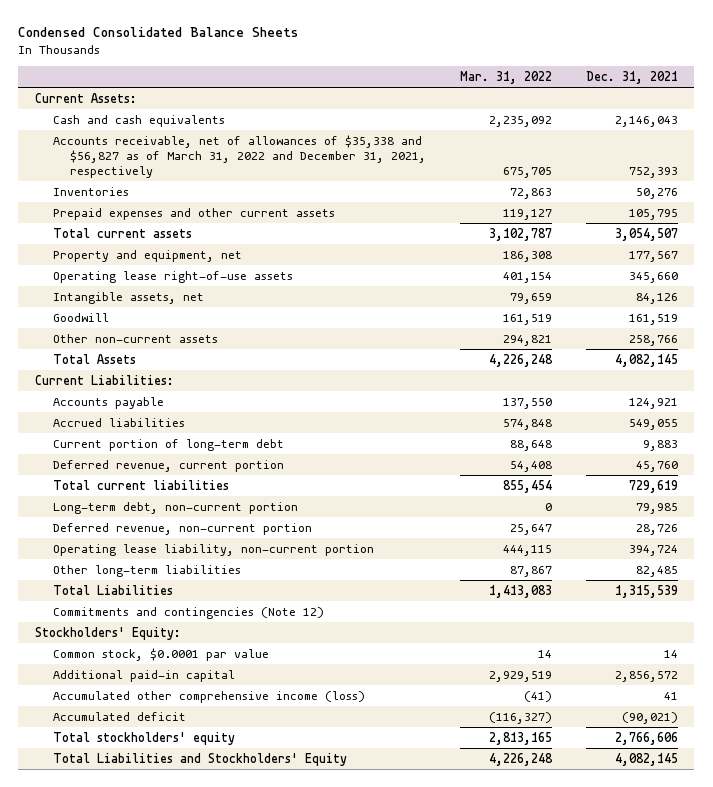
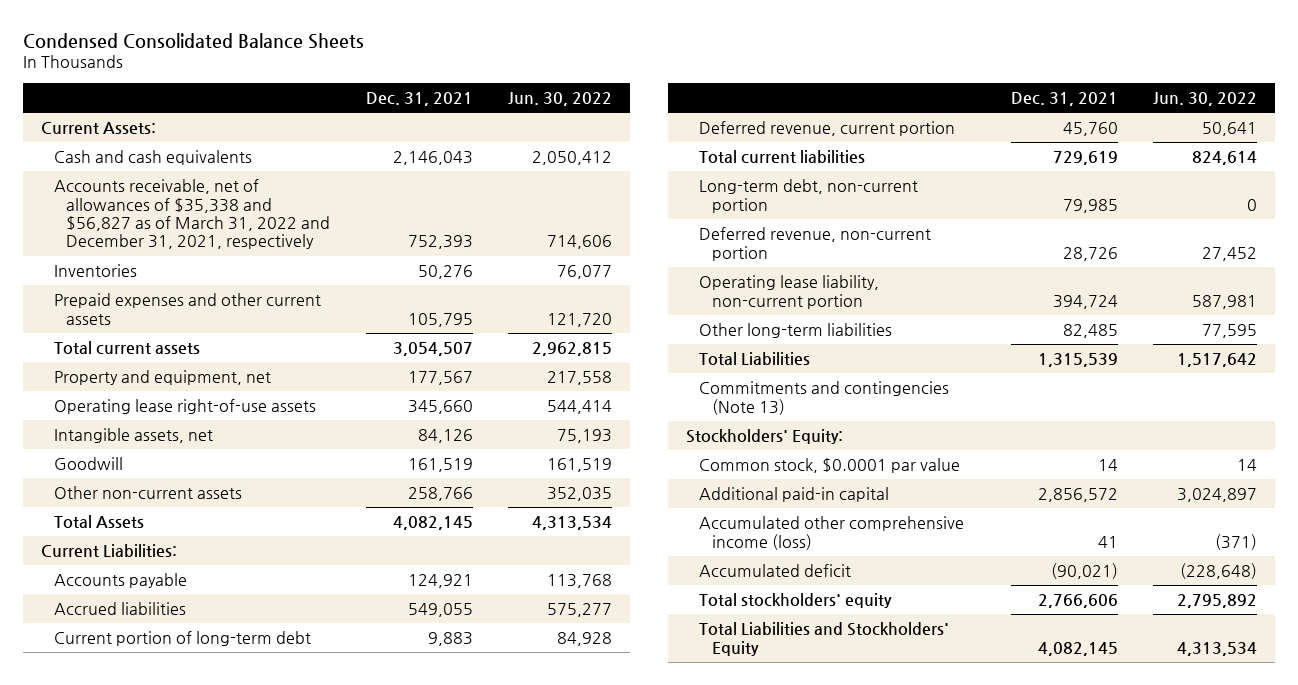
[460,70,553,84] Mar. 31, 2022 -> none
none -> [508,91,613,106] Jun. 30, 2022
[52,606,324,619] Commitments and contingencies (Note 12) -> [698,381,949,415] Commitments and contingencies (Note 13)

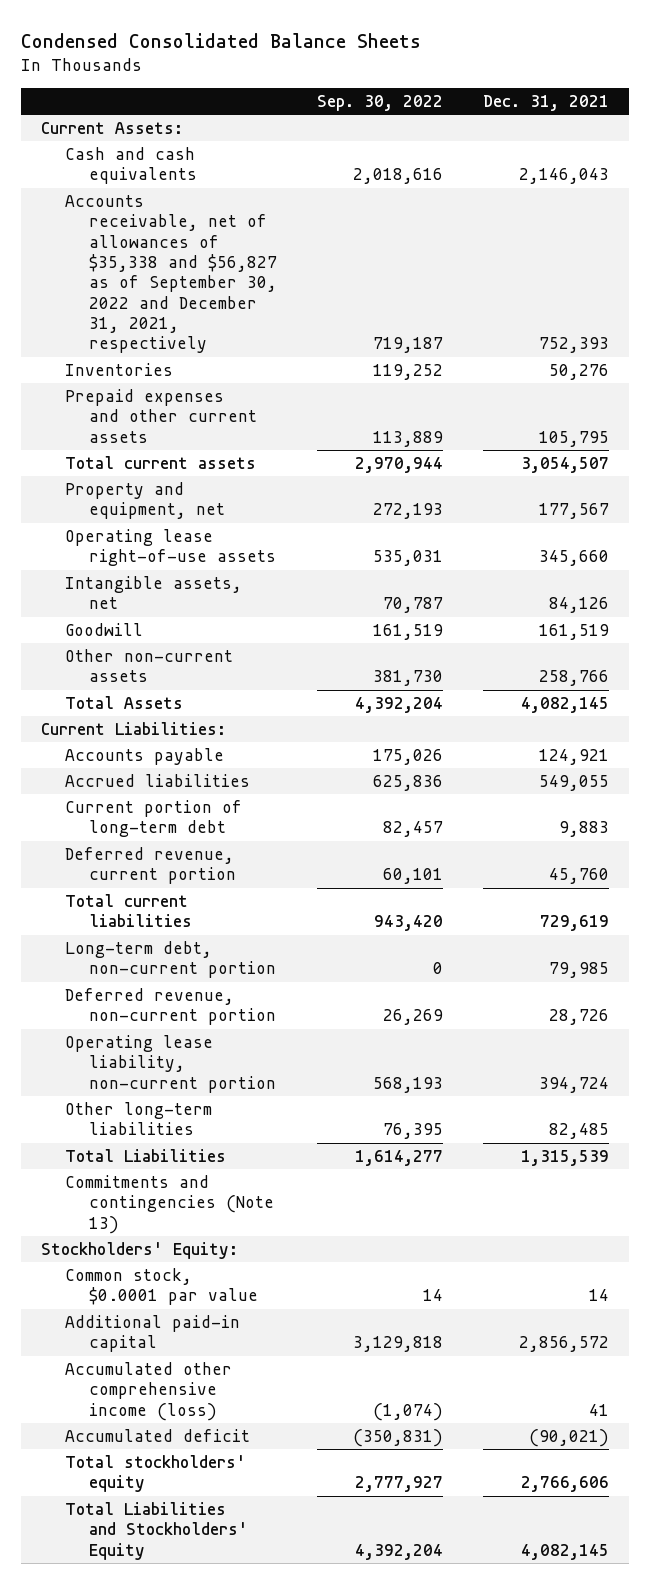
[508,91,613,106] Jun. 30, 2022 -> none
none -> [316,95,443,112] Sep. 30, 2022
[53,179,331,250] Accounts receivable, net of allowances of $35,338 and $56,827 as of March 31, 2022 and December 31, 2021, respectively -> [64,195,277,354] Accounts receivable, net of allowances of $35,338 and $56,827 as of September 30, 2022 and December 31, 2021, respectively

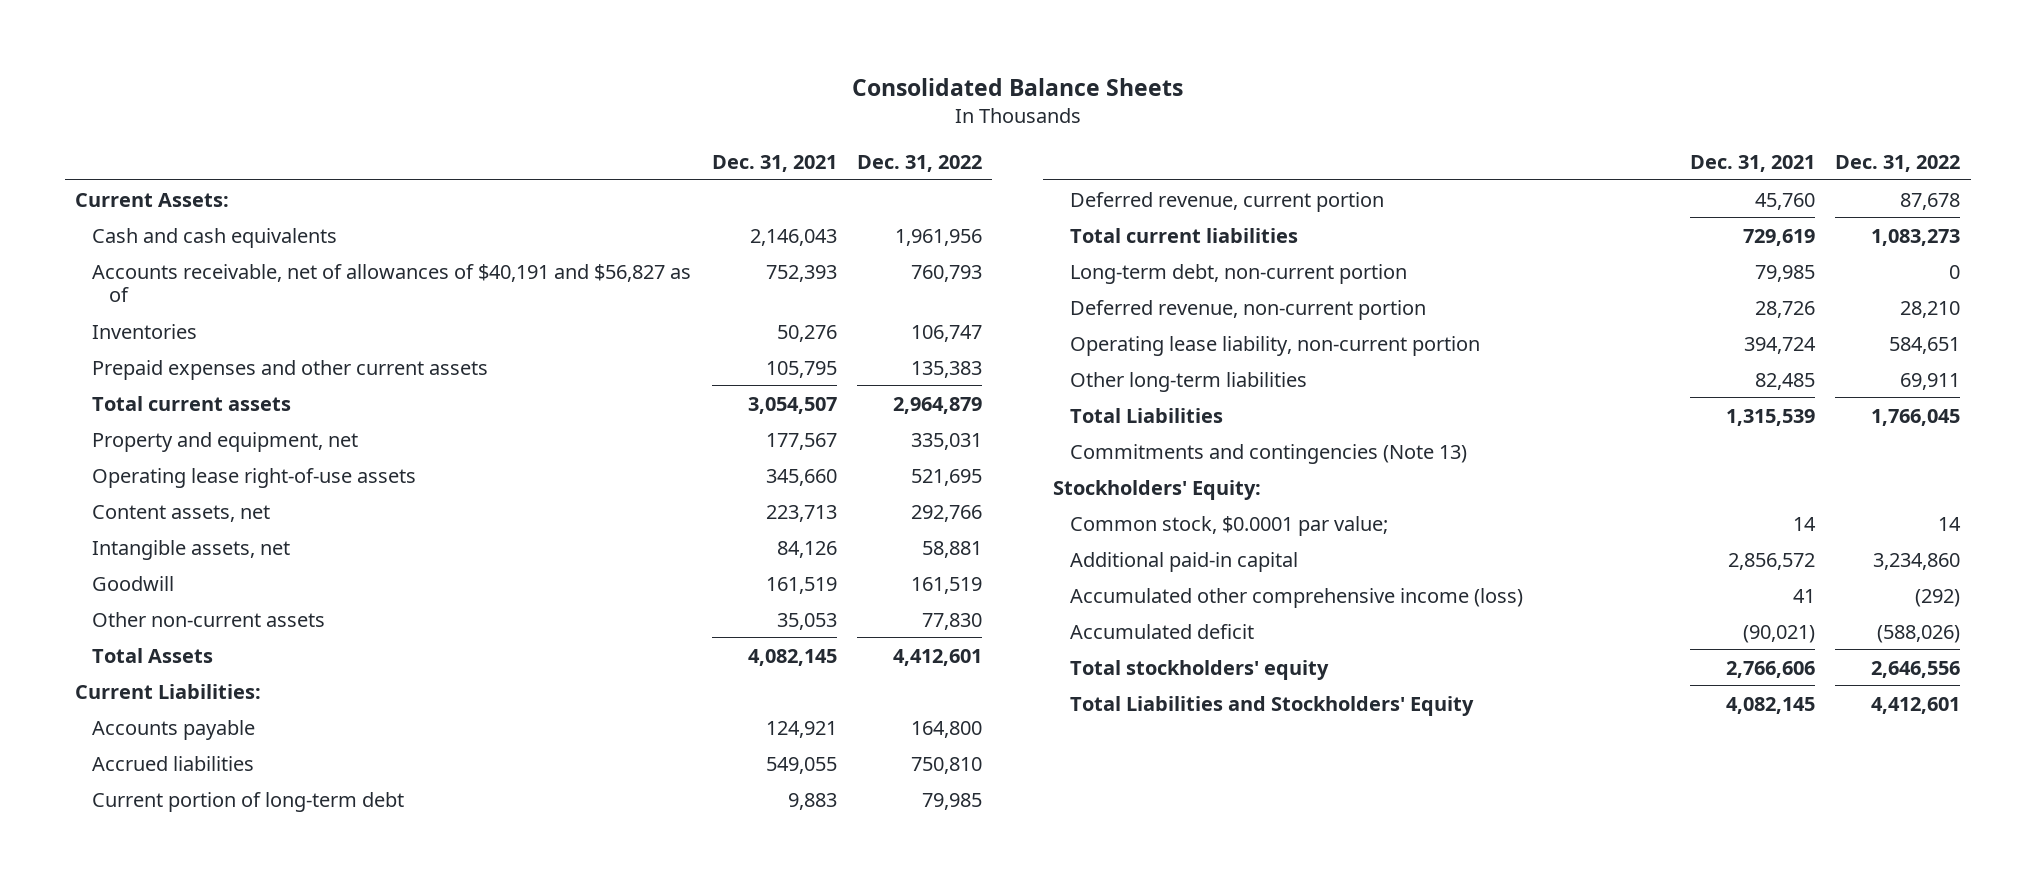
[20,32,421,48] Condensed Consolidated Balance Sheets -> [851,78,1183,97] Consolidated Balance Sheets
[316,95,443,112] Sep. 30, 2022 -> none
none -> [857,155,983,173] Dec. 31, 2022
[64,195,277,354] Accounts receivable, net of allowances of $35,338 and $56,827 as of September 30, 2022 and December 31, 2021, respectively -> [92,263,692,303] Accounts receivable, net of allowances of $40,191 and $56,827 as of
none -> [92,504,271,522] Content assets, net
[538,670,609,687] 258,766 -> [776,612,837,630] 35,053
[64,1268,258,1306] Common stock, $0.0001 par value -> [1070,515,1389,536] Common stock, $0.0001 par value;

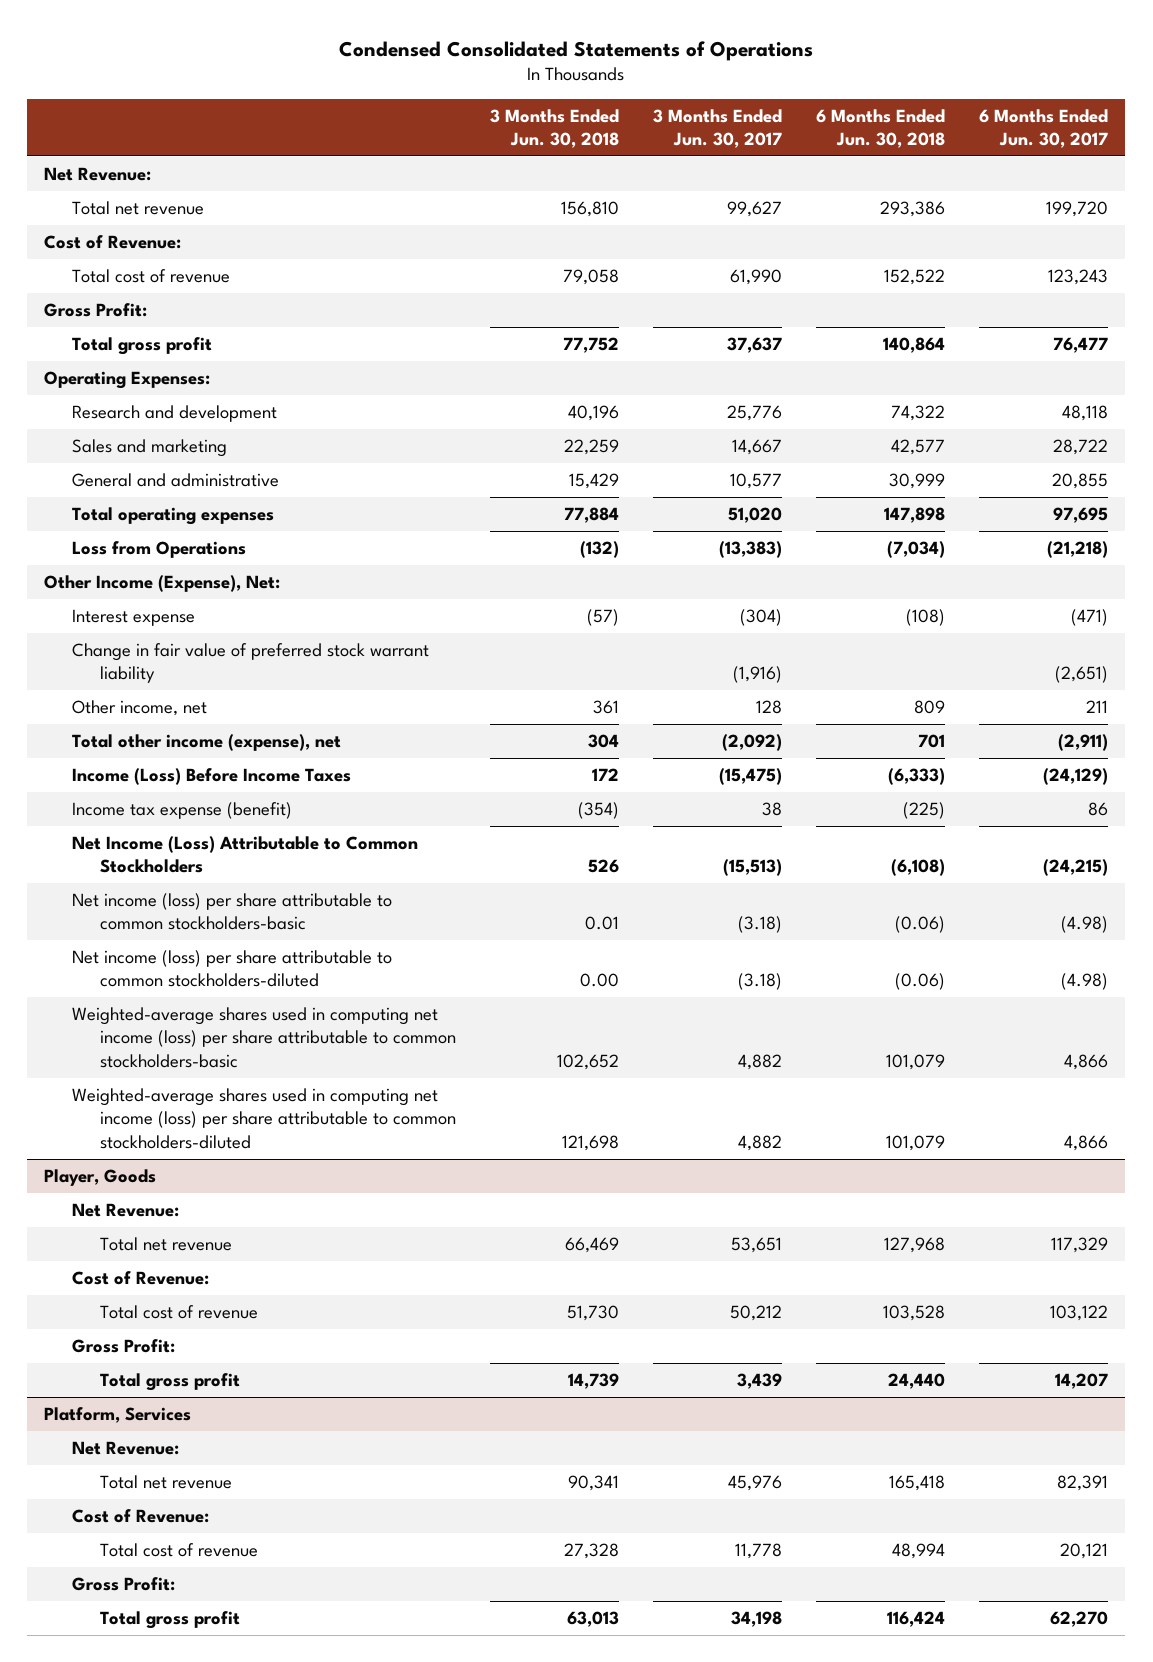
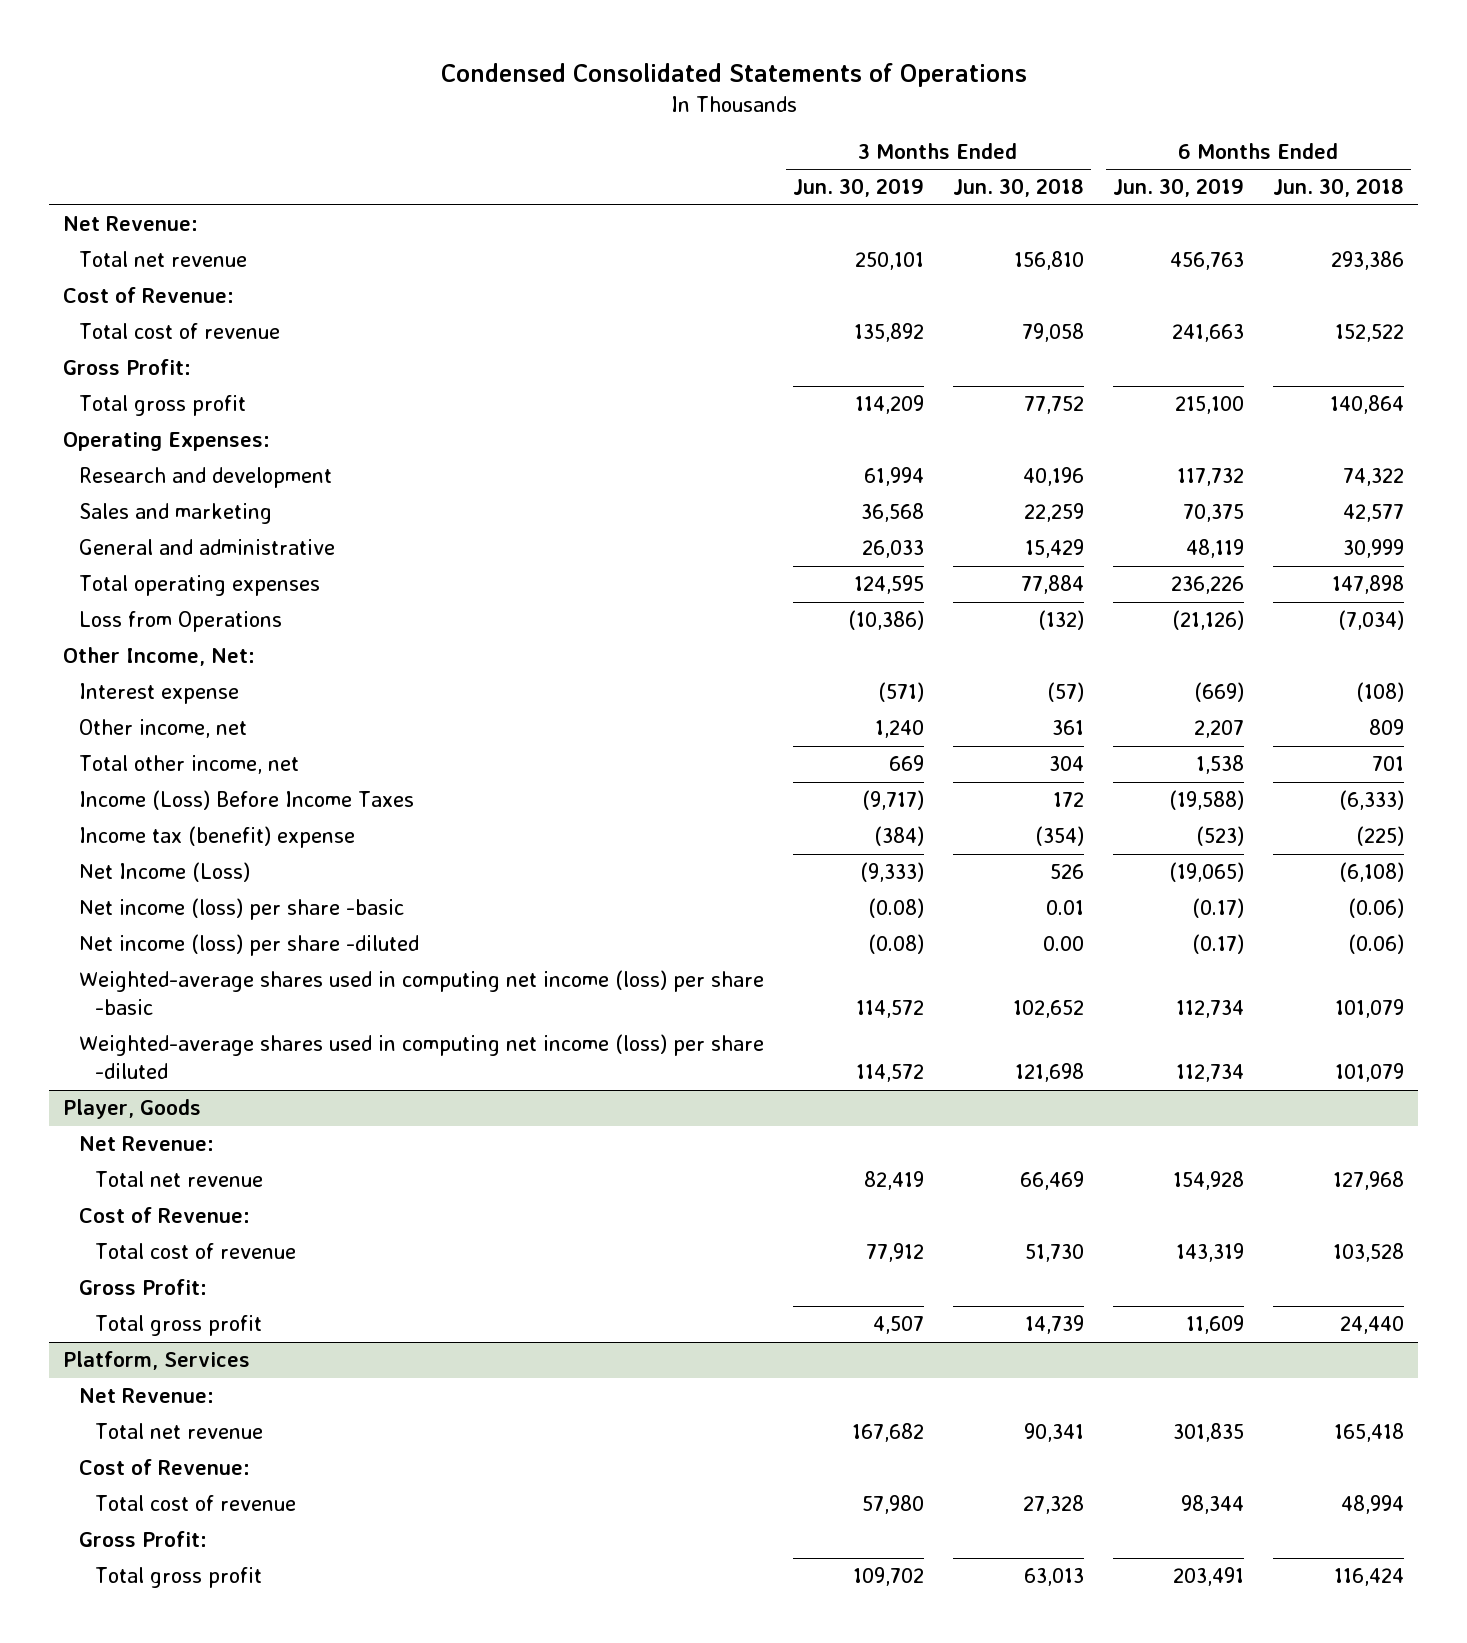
[652,108,782,149] 3 Months Ended Jun. 30, 2017 -> none
[979,108,1109,149] 6 Months Ended Jun. 30, 2017 -> none
none -> [792,178,924,198] Jun. 30, 2019
none -> [1112,178,1244,198] Jun. 30, 2019
[44,574,281,592] Other Income (Expense), Net: -> [63,647,256,667] Other Income, Net:
[72,642,430,684] Change in fair value of preferred stock warrant liability -> none
[72,733,342,751] Total other income (expense), net -> [79,755,300,775] Total other income, net
[72,801,293,819] Income tax expense (benefit) -> [79,826,356,849] Income tax (benefit) expense
[72,835,419,874] Net Income (Loss) Attributable to Common Stockholders -> [79,862,251,883] Net Income (Loss)
[72,892,393,931] Net income (loss) per share attributable to common stockholders-basic -> [79,898,405,921] Net income (loss) per share -basic
[72,949,393,988] Net income (loss) per share attributable to common stockholders-diluted -> [79,934,420,957] Net income (loss) per share -diluted
[72,1006,456,1068] Weighted-average shares used in computing net income (loss) per share attributable to common stockholders-basic -> [79,970,765,1016] Weighted-average shares used in computing net income (loss) per share -basic
[72,1087,456,1149] Weighted-average shares used in computing net income (loss) per share attributable to common stockholders-diluted -> [79,1034,765,1080] Weighted-average shares used in computing net income (loss) per share -diluted

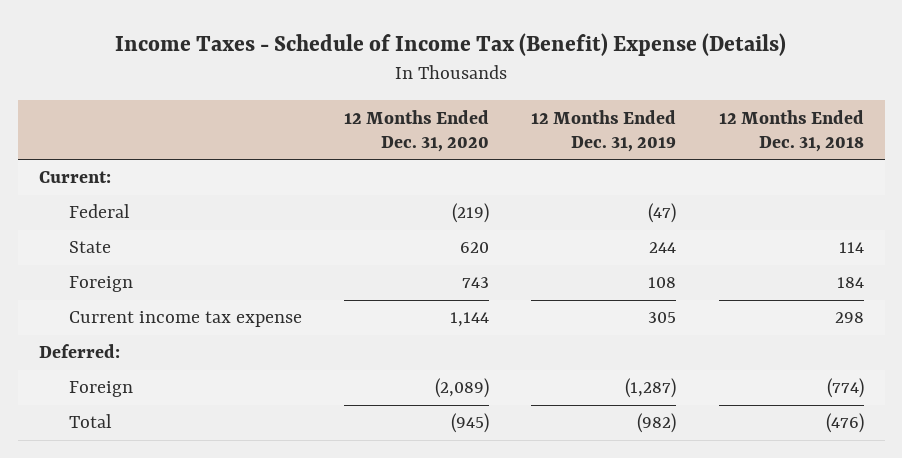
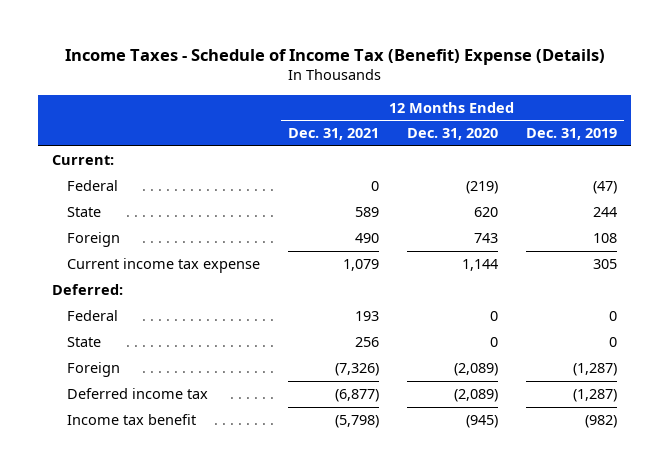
[718,109,864,152] 12 Months Ended Dec. 31, 2018 -> none
none -> [287,128,379,141] Dec. 31, 2021
none -> [66,310,118,322] Federal
none -> [66,337,101,348] State
none -> [66,388,208,400] Deferred income tax
[69,414,113,429] Total -> [66,414,196,426] Income tax benefit

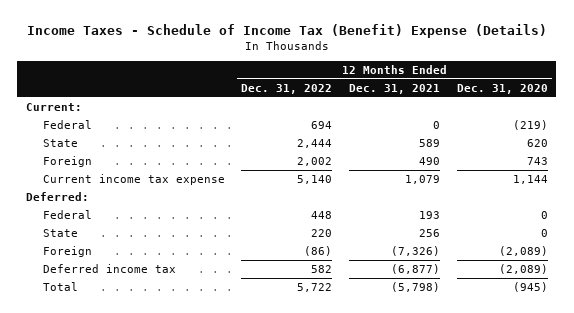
[526,128,618,141] Dec. 31, 2019 -> none
none -> [241,83,333,94] Dec. 31, 2022
[66,414,196,426] Income tax benefit -> [42,282,78,292] Total

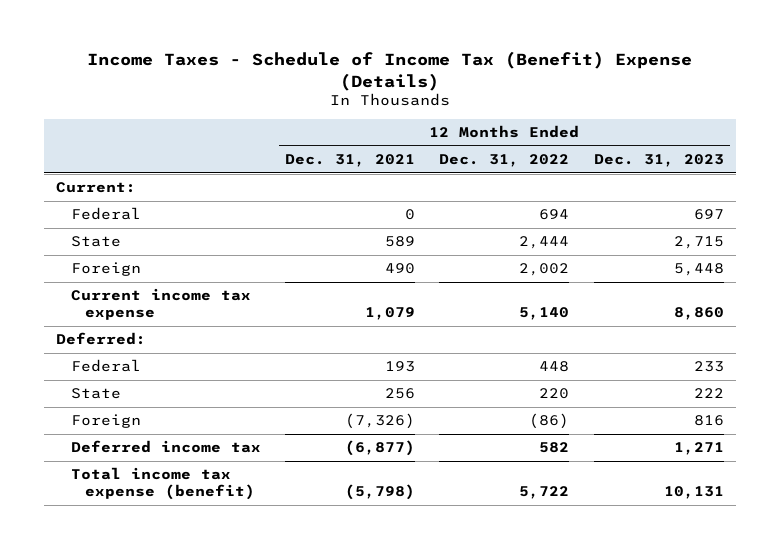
[456,83,548,94] Dec. 31, 2020 -> none
none -> [593,154,724,168] Dec. 31, 2023
[42,282,78,292] Total -> [70,467,256,501] Total income tax expense (benefit)

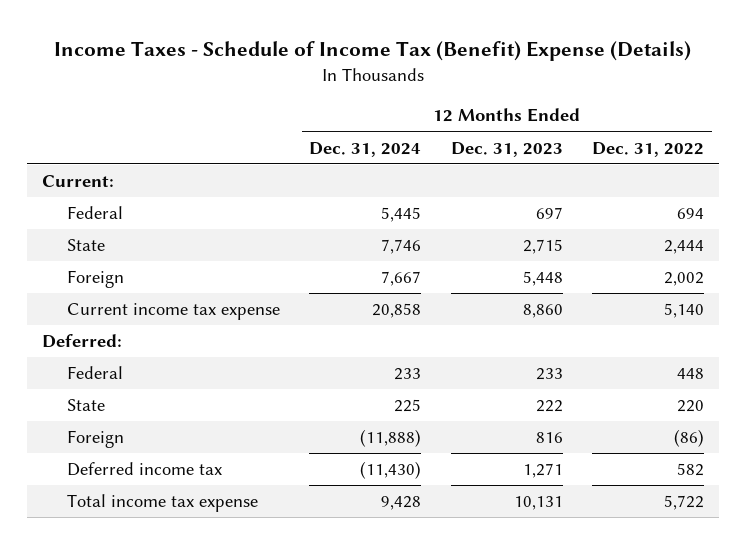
[284,154,415,168] Dec. 31, 2021 -> none
none -> [309,141,422,157] Dec. 31, 2024
[70,467,256,501] Total income tax expense (benefit) -> [66,494,258,513] Total income tax expense

